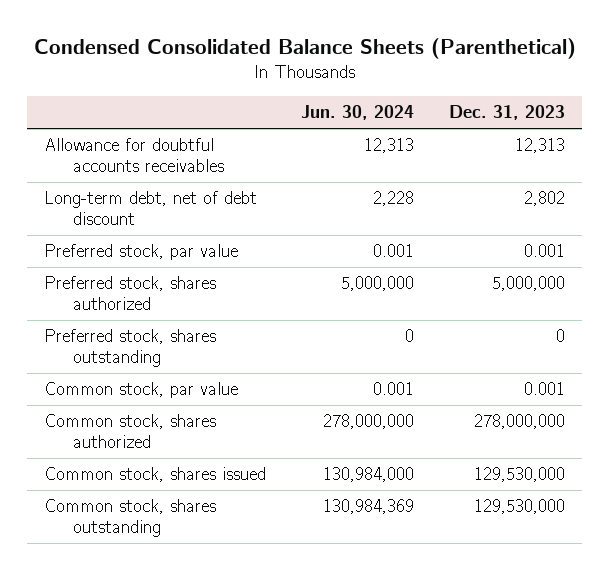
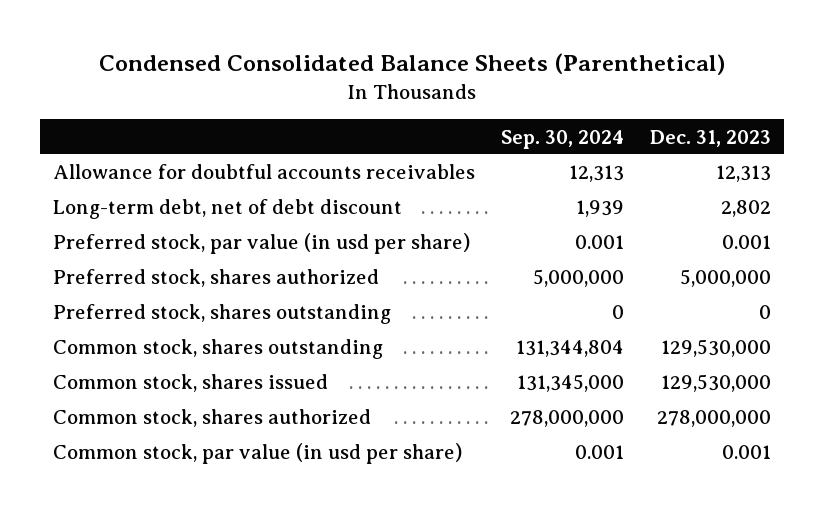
[301,105,415,121] Jun. 30, 2024 -> none
none -> [501,129,625,149] Sep. 30, 2024
[44,244,239,261] Preferred stock, par value -> [52,233,470,255] Preferred stock, par value (in usd per share)
[44,382,239,399] Common stock, par value -> none
[44,467,267,483] Common stock, shares issued -> [52,374,328,393] Common stock, shares issued
[44,414,217,449] Common stock, shares authorized -> [52,409,371,428] Common stock, shares authorized
none -> [52,443,462,465] Common stock, par value (in usd per share)

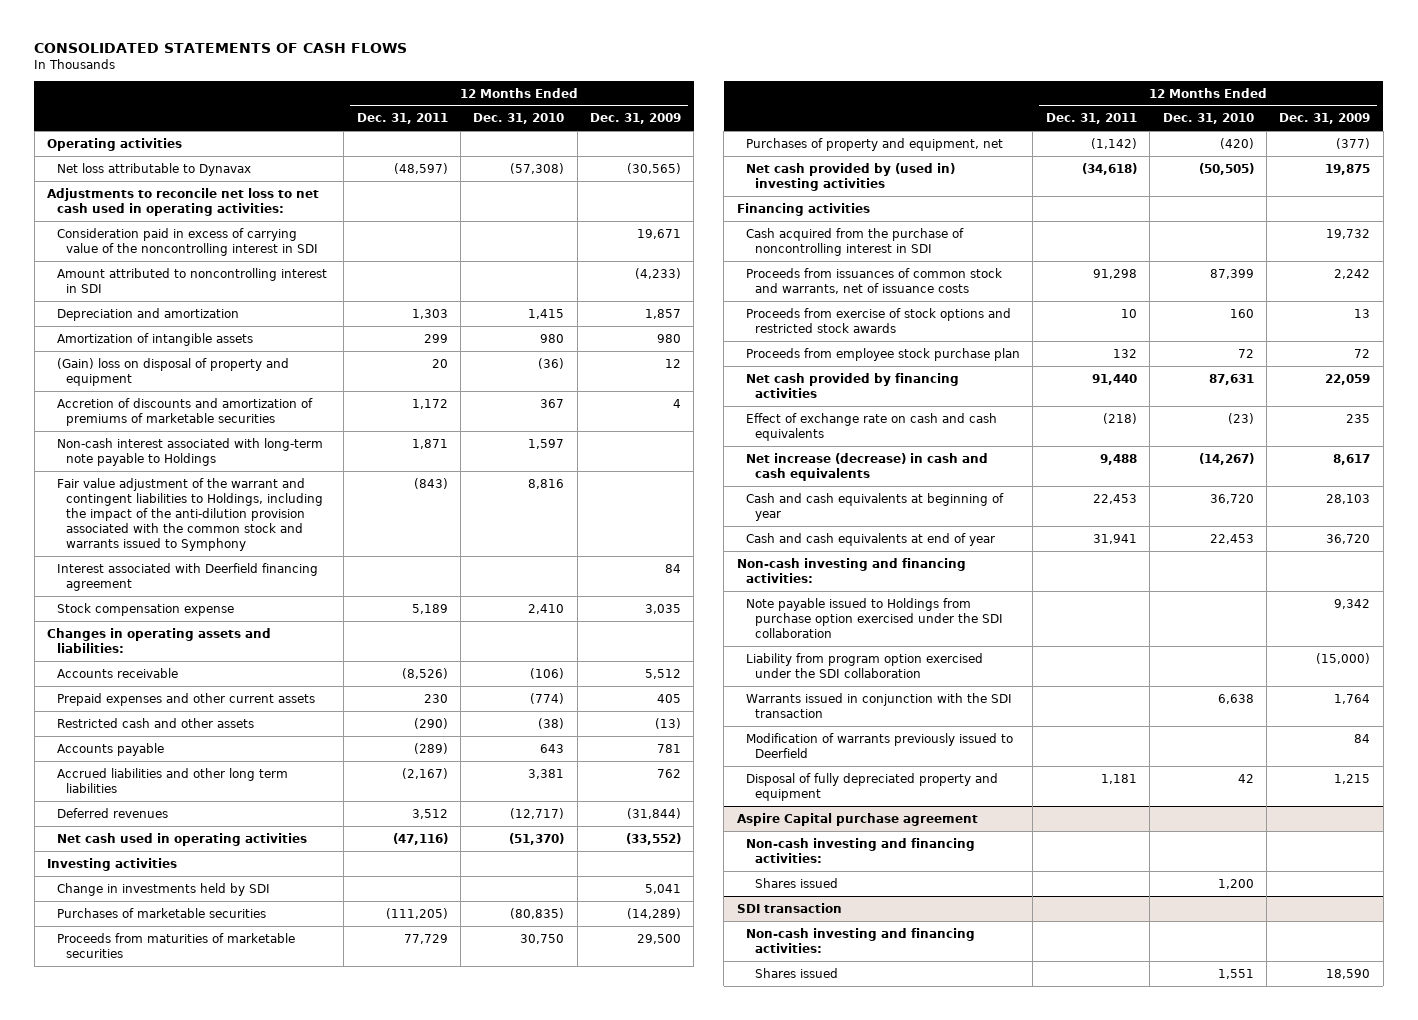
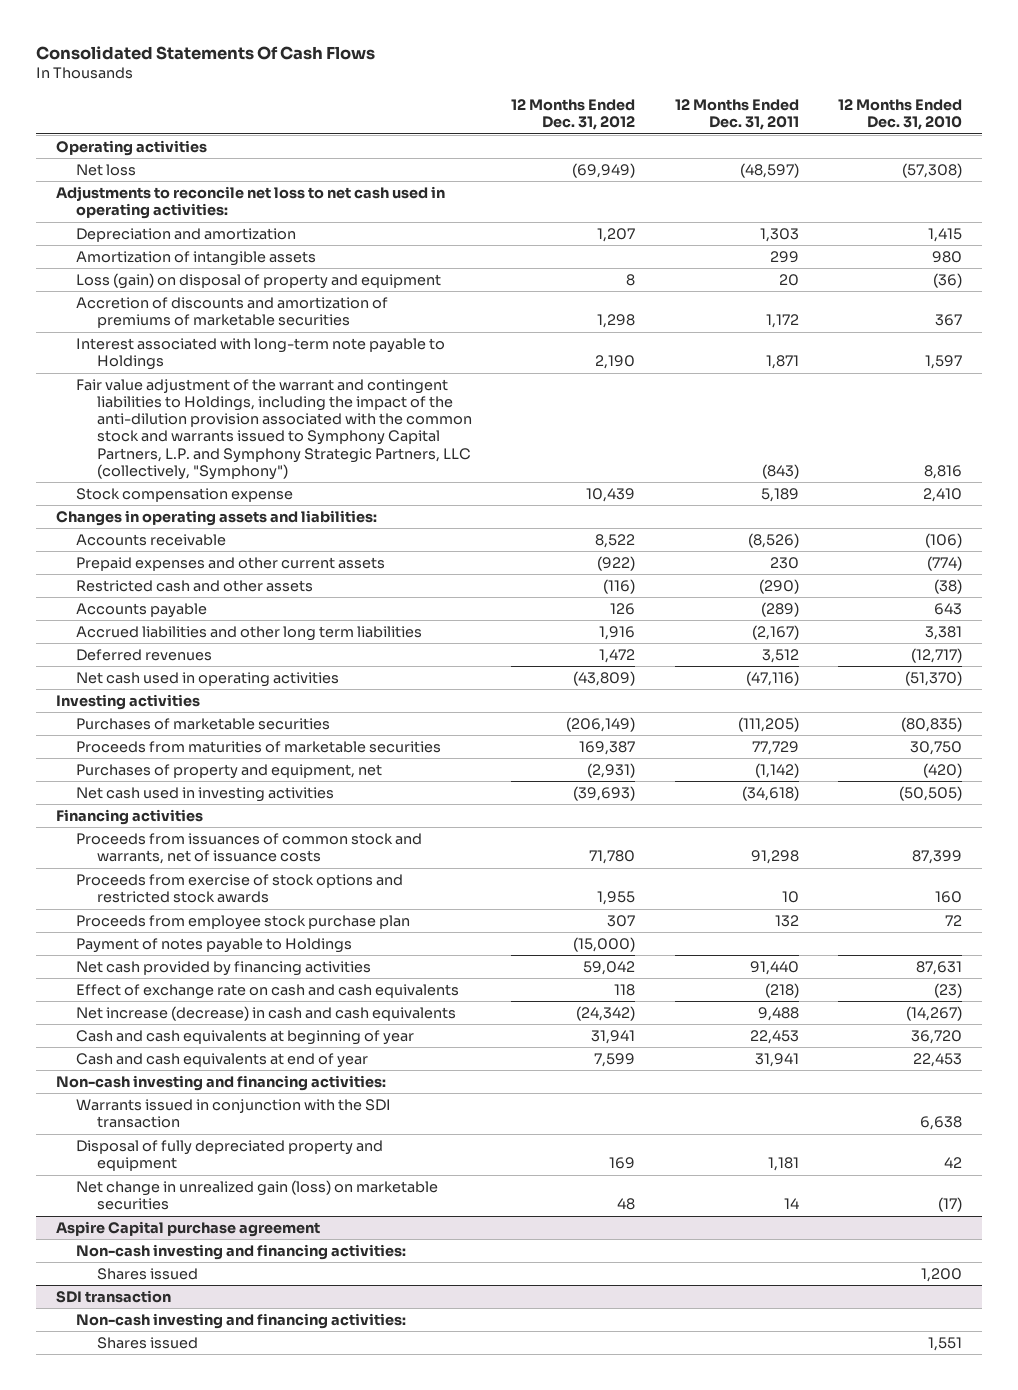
[34,42,408,53] CONSOLIDATED STATEMENTS OF CASH FLOWS -> [36,45,376,60] Consolidated Statements Of Cash Flows
[590,113,682,125] Dec. 31, 2009 -> none
none -> [511,99,636,131] 12 Months Ended Dec. 31, 2012
[56,162,251,176] Net loss attributable to Dynavax -> [76,163,137,176] Net loss
[56,227,319,256] Consideration paid in excess of carrying value of the noncontrolling interest in SDI -> none
[56,267,327,293] Amount attributed to noncontrolling interest in SDI -> none
[56,357,289,386] (Gain) loss on disposal of property and equipment -> [76,272,442,289] Loss (gain) on disposal of property and equipment
[56,562,318,591] Interest associated with Deerfield financing agreement -> none
[56,437,323,466] Non-cash interest associated with long-term note payable to Holdings -> [76,337,446,371] Interest associated with long-term note payable to Holdings
[56,477,324,552] Fair value adjustment of the warrant and contingent liabilities to Holdings, including the impact of the anti-dilution provision associated with the common stock and warrants issued to Symphony -> [76,378,472,480] Fair value adjustment of the warrant and contingent liabilities to Holdings, including the impact of the anti-dilution provision associated with the common stock and warrants issued to Symphony Capital Partners, L.P. and Symphony Strategic Partners, LLC (collectively, "Symphony")
[56,882,270,896] Change in investments held by SDI -> none
[746,162,956,191] Net cash provided by (used in) investing activities -> [76,786,335,802] Net cash used in investing activities
[746,227,965,256] Cash acquired from the purchase of noncontrolling interest in SDI -> none
none -> [76,937,353,953] Payment of notes payable to Holdings
[746,597,1004,638] Note payable issued to Holdings from purchase option exercised under the SDI collaboration -> none
[746,652,984,678] Liability from program option exercised under the SDI collaboration -> none
[746,732,1014,758] Modification of warrants previously issued to Deerfield -> none
none -> [76,1179,439,1211] Net change in unrealized gain (loss) on marketable securities

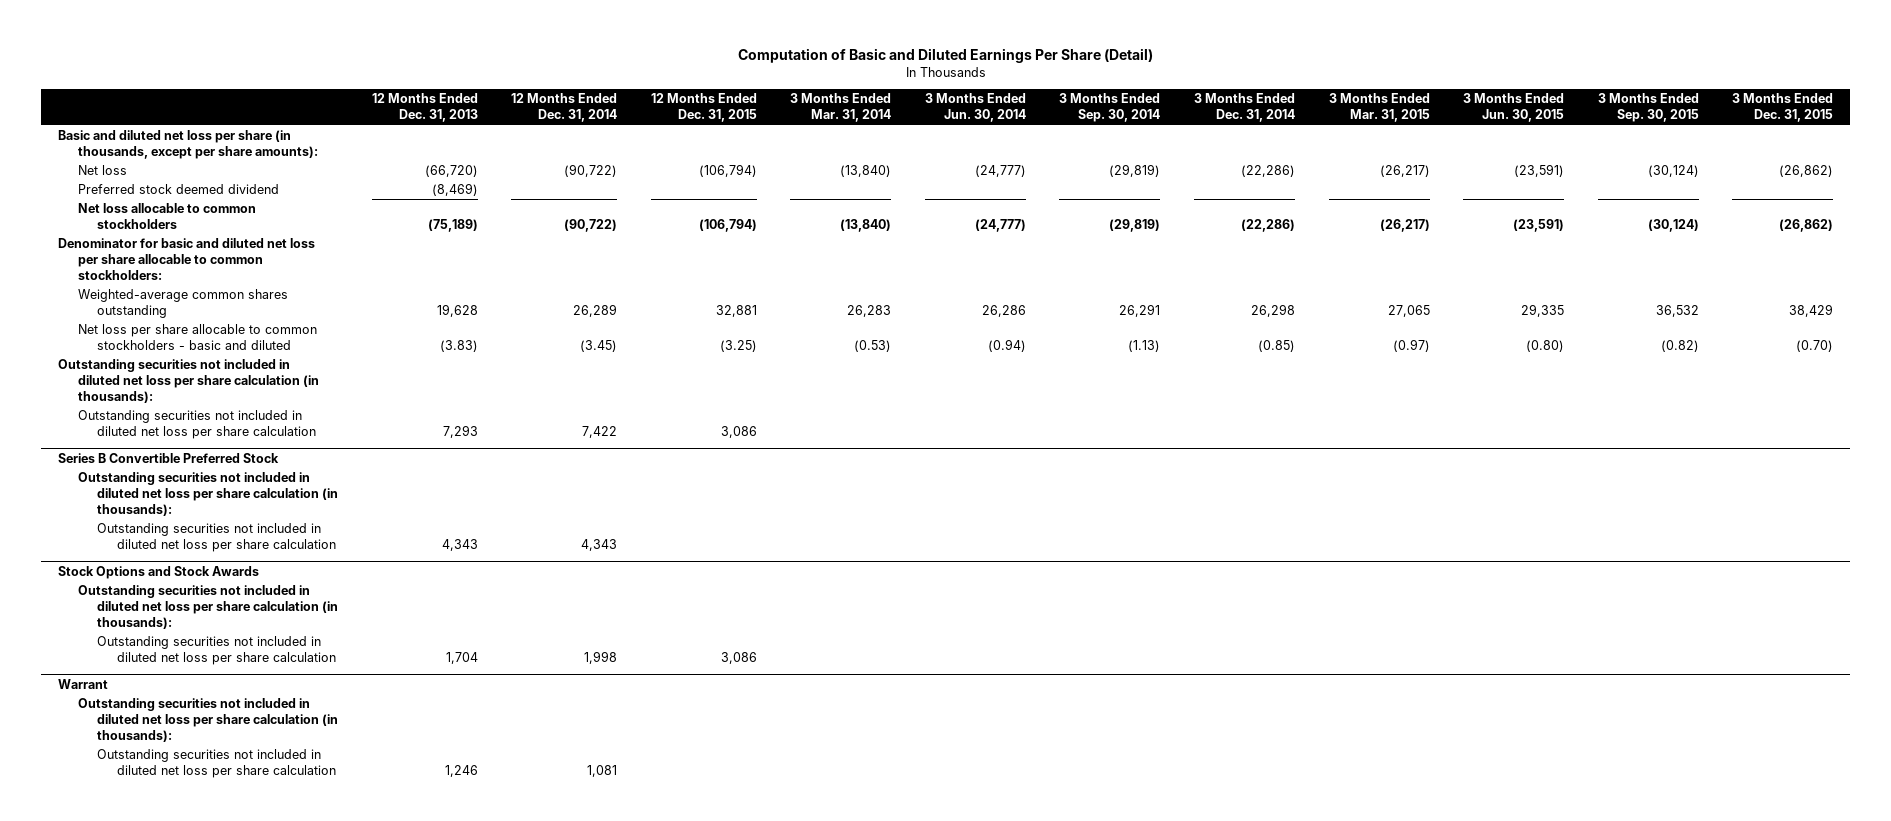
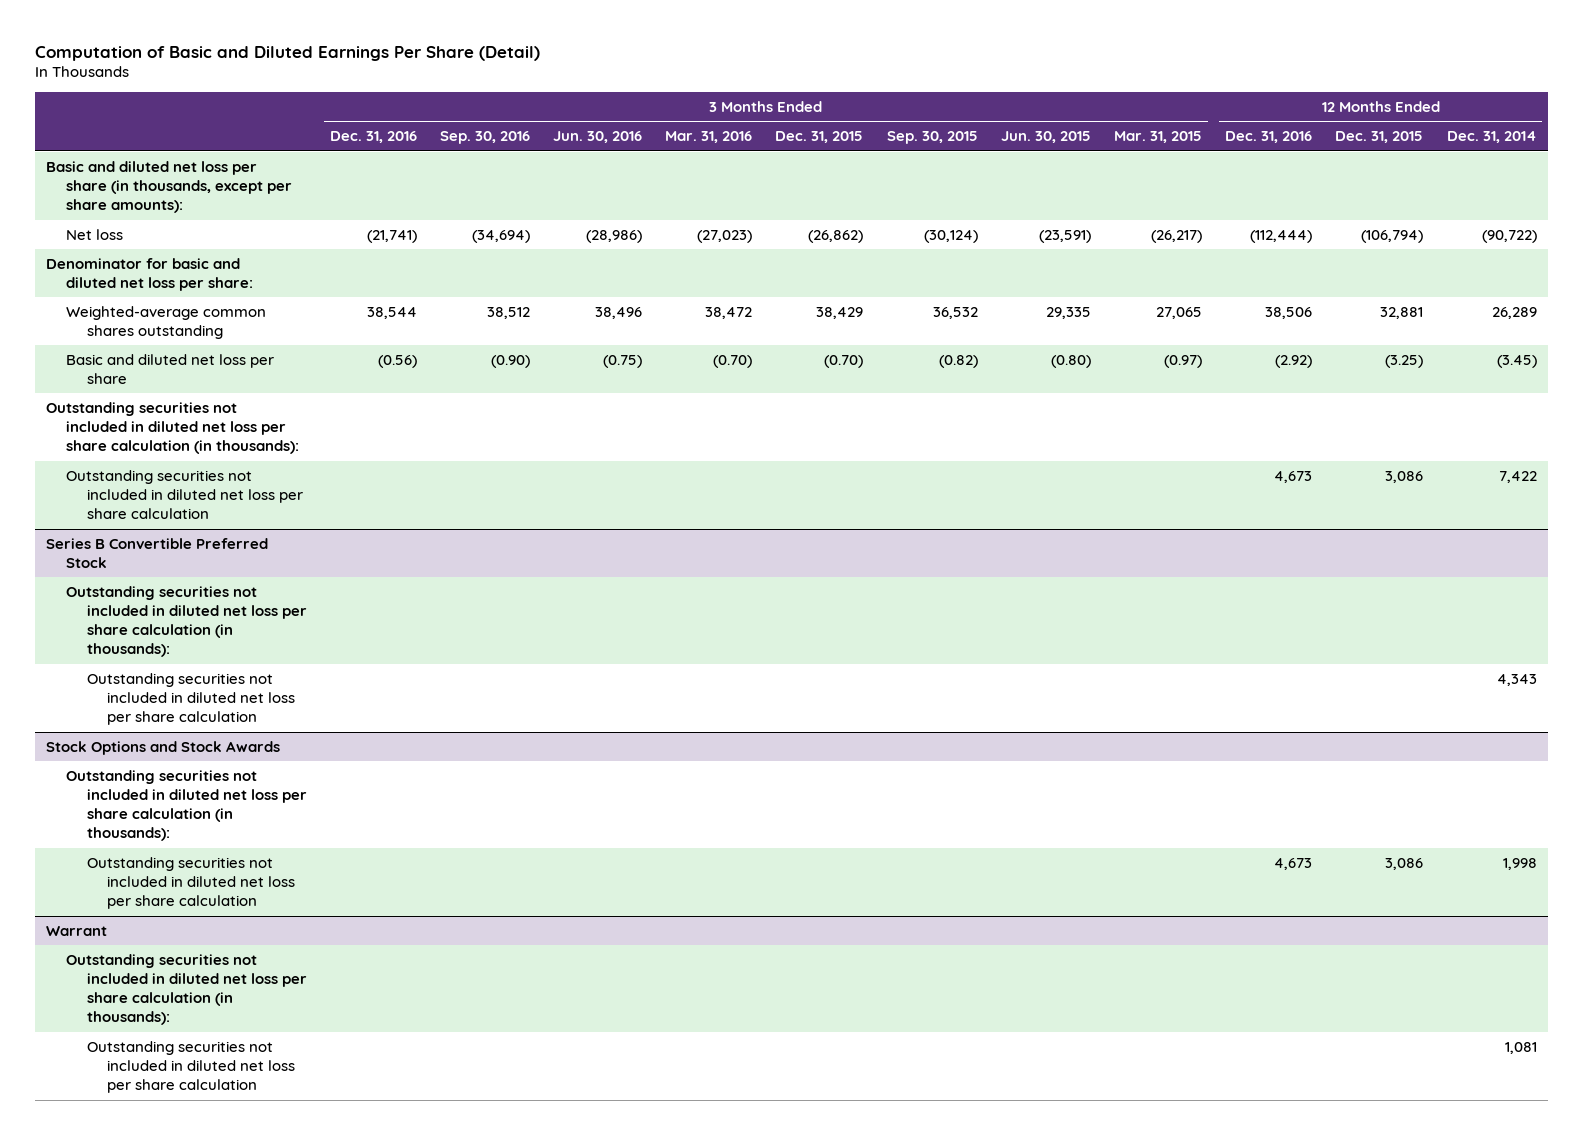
[371,93,478,123] 12 Months Ended Dec. 31, 2013 -> none
[790,93,892,123] 3 Months Ended Mar. 31, 2014 -> none
[924,93,1026,123] 3 Months Ended Jun. 30, 2014 -> none
[1059,93,1161,123] 3 Months Ended Sep. 30, 2014 -> none
[1193,93,1295,123] 3 Months Ended Dec. 31, 2014 -> none
none -> [329,131,417,144] Dec. 31, 2016
none -> [439,131,530,145] Sep. 30, 2016
none -> [553,131,643,144] Jun. 30, 2016
none -> [665,131,753,144] Mar. 31, 2016
none -> [1225,131,1313,144] Dec. 31, 2016
[77,184,279,195] Preferred stock deemed dividend -> none
[77,203,256,230] Net loss allocable to common stockholders -> none
[57,238,315,281] Denominator for basic and diluted net loss per share allocable to common stockholders: -> [46,257,254,292] Denominator for basic and diluted net loss per share:
[77,324,317,351] Net loss per share allocable to common stockholders - basic and diluted -> [66,353,275,385] Basic and diluted net loss per share

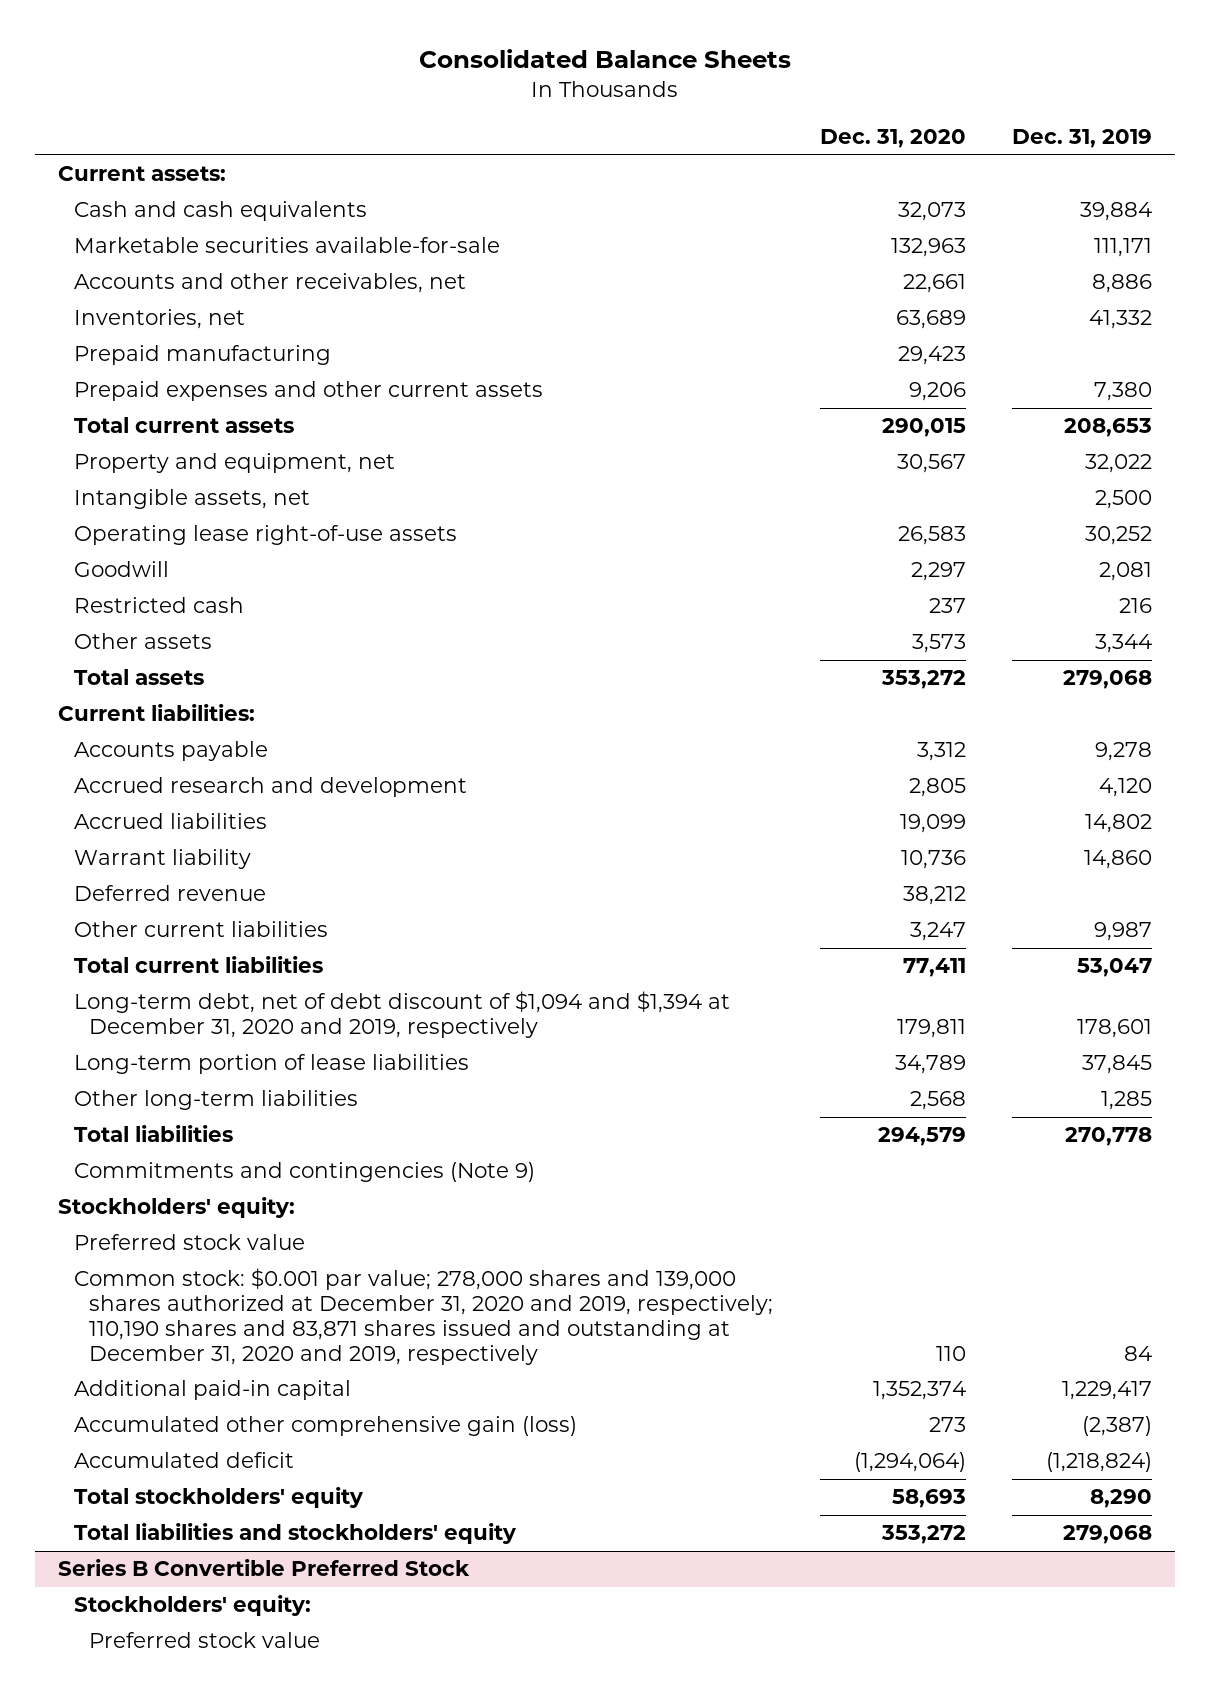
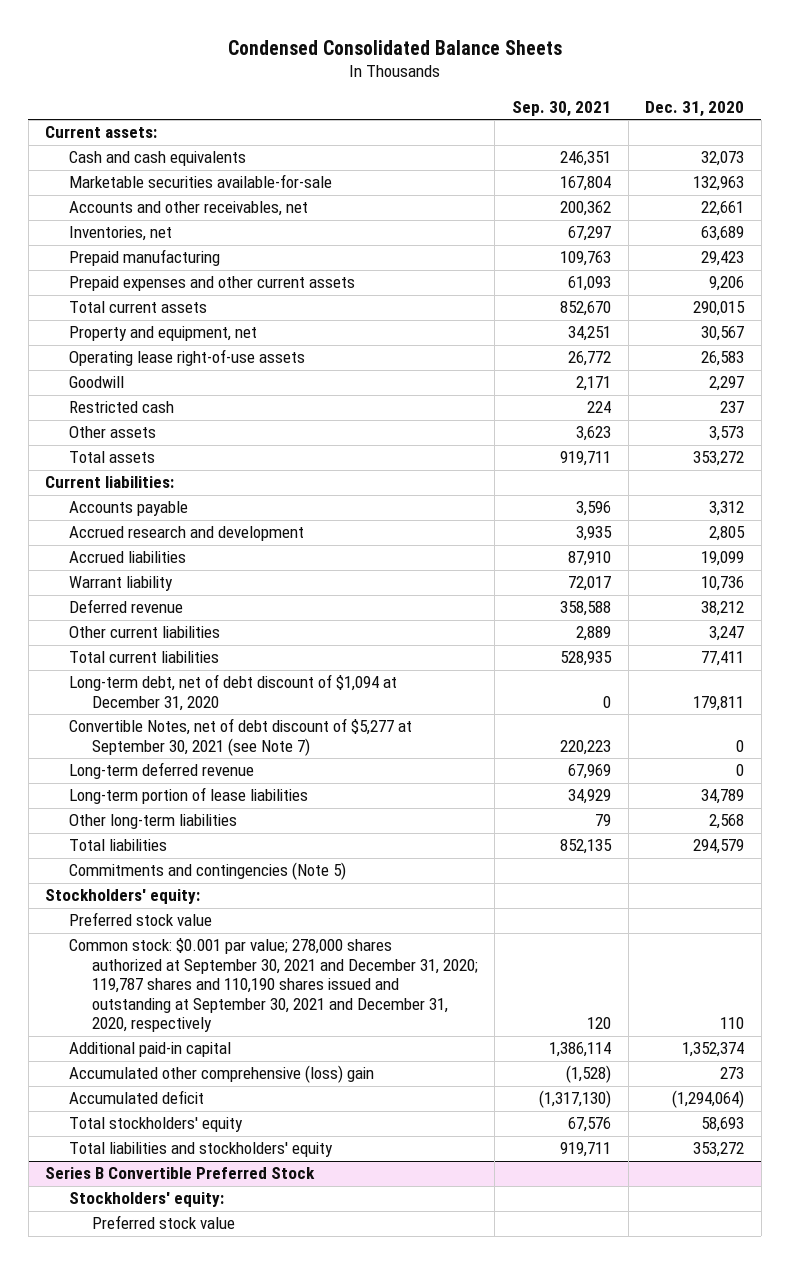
[419,49,792,69] Consolidated Balance Sheets -> [227,39,562,55] Condensed Consolidated Balance Sheets
[1012,129,1153,149] Dec. 31, 2019 -> none
none -> [511,100,611,117] Sep. 30, 2021
[73,489,310,510] Intangible assets, net -> none
[73,991,730,1039] Long-term debt, net of debt discount of $1,094 and $1,394 at December 31, 2020 and 2019, respectively -> [68,674,397,711] Long-term debt, net of debt discount of $1,094 at December 31, 2020
none -> [68,718,412,756] Convertible Notes, net of debt discount of $5,277 at September 30, 2021 (see Note 7)
none -> [68,762,254,780] Long-term deferred revenue
[73,1162,535,1183] Commitments and contingencies (Note 9) -> [68,862,346,881] Commitments and contingencies (Note 5)
[73,1268,774,1365] Common stock: $0.001 par value; 278,000 shares and 139,000 shares authorized at December 31, 2020 and 2019, respectively; 110,190 shares and 83,871 shares issued and outstanding at December 31, 2020 and 2019, respectively -> [68,938,478,1033] Common stock: $0.001 par value; 278,000 shares authorized at September 30, 2021 and December 31, 2020; 119,787 shares and 110,190 shares issued and outstanding at September 30, 2021 and December 31, 2020, respectively
[73,1416,577,1437] Accumulated other comprehensive gain (loss) -> [68,1065,374,1084] Accumulated other comprehensive (loss) gain

